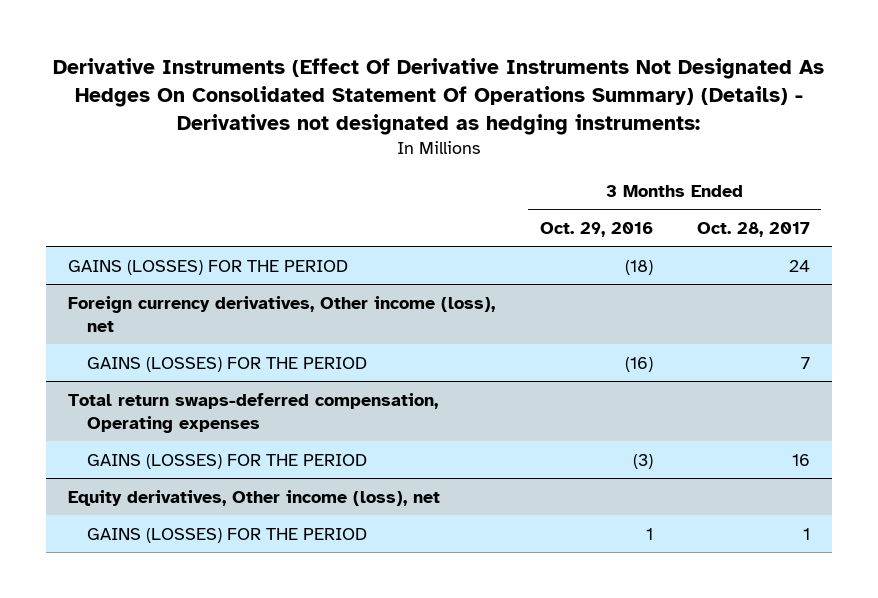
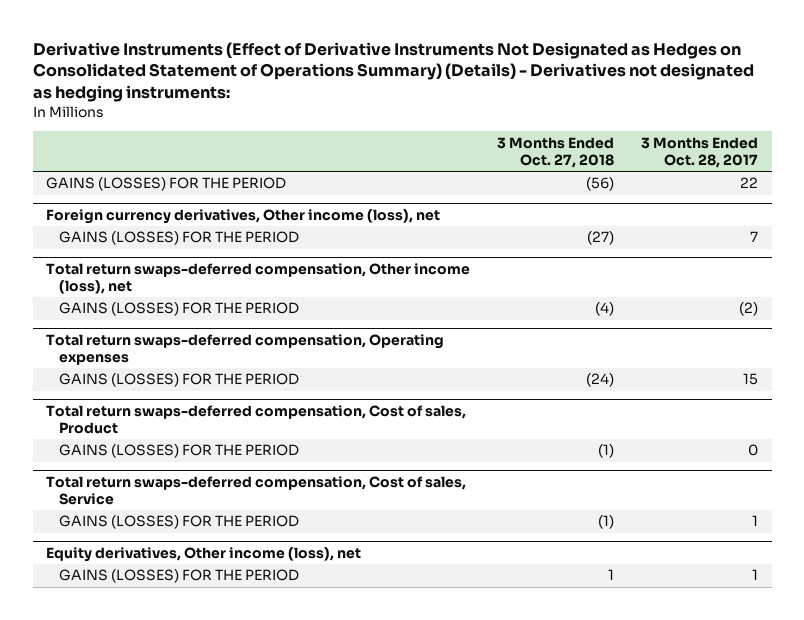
[53,58,825,135] Derivative Instruments (Effect Of Derivative Instruments Not Designated As Hedges On Consolidated Statement Of Operations Summary) (Details) - Derivatives not designated as hedging instruments: -> [32,41,754,103] Derivative Instruments (Effect of Derivative Instruments Not Designated as Hedges on Consolidated Statement of Operations Summary) (Details) - Derivatives not designated as hedging instruments:
[539,221,653,237] Oct. 29, 2016 -> none
none -> [497,136,615,168] 3 Months Ended Oct. 27, 2018
[788,259,810,272] 24 -> [740,177,759,189] 22
none -> [46,262,471,295] Total return swaps-deferred compensation, Other income (loss), net
none -> [59,302,300,317] GAINS (LOSSES) FOR THE PERIOD
[791,453,810,466] 16 -> [743,373,759,386] 15
none -> [46,404,467,435] Total return swaps-deferred compensation, Cost of sales, Product
none -> [59,444,300,459] GAINS (LOSSES) FOR THE PERIOD
none -> [46,475,467,506] Total return swaps-deferred compensation, Cost of sales, Service
none -> [59,515,300,530] GAINS (LOSSES) FOR THE PERIOD

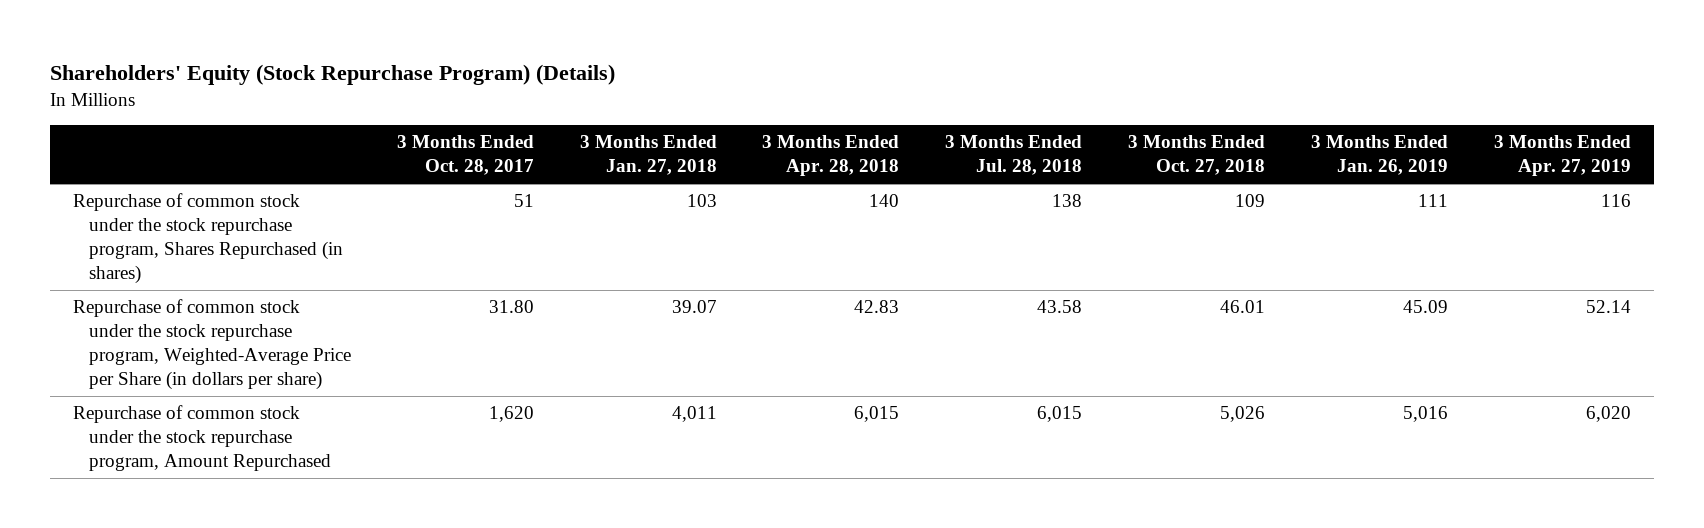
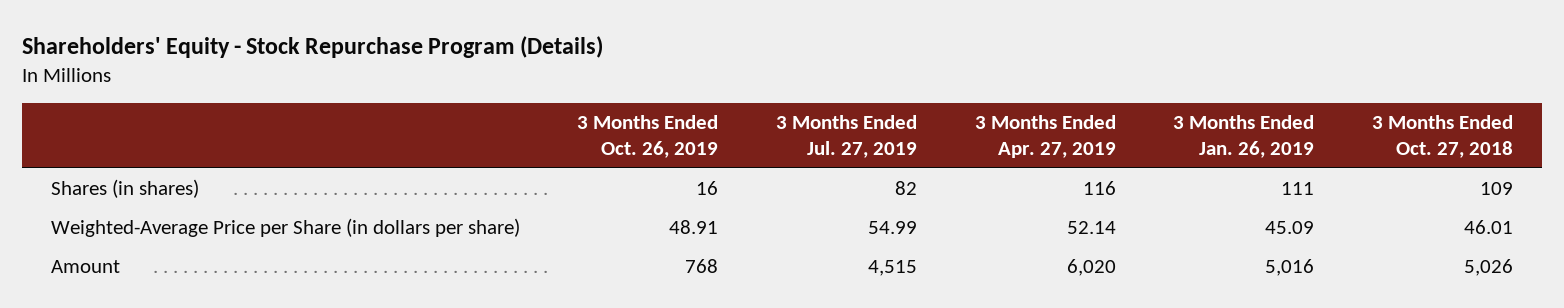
[50,64,616,86] Shareholders' Equity (Stock Repurchase Program) (Details) -> [21,35,603,58] Shareholders' Equity - Stock Repurchase Program (Details)
[396,135,534,176] 3 Months Ended Oct. 28, 2017 -> none
[579,135,717,176] 3 Months Ended Jan. 27, 2018 -> none
[762,135,900,177] 3 Months Ended Apr. 28, 2018 -> none
[945,135,1083,176] 3 Months Ended Jul. 28, 2018 -> none
none -> [577,115,719,158] 3 Months Ended Oct. 26, 2019
none -> [775,115,917,158] 3 Months Ended Jul. 27, 2019
[73,193,343,285] Repurchase of common stock under the stock repurchase program, Shares Repurchased (in shares) -> [50,179,199,199] Shares (in shares)
[73,299,351,391] Repurchase of common stock under the stock repurchase program, Weighted-Average Price per Share (in dollars per share) -> [50,218,520,238] Weighted-Average Price per Share (in dollars per share)
[73,405,331,472] Repurchase of common stock under the stock repurchase program, Amount Repurchased -> [50,260,120,274] Amount

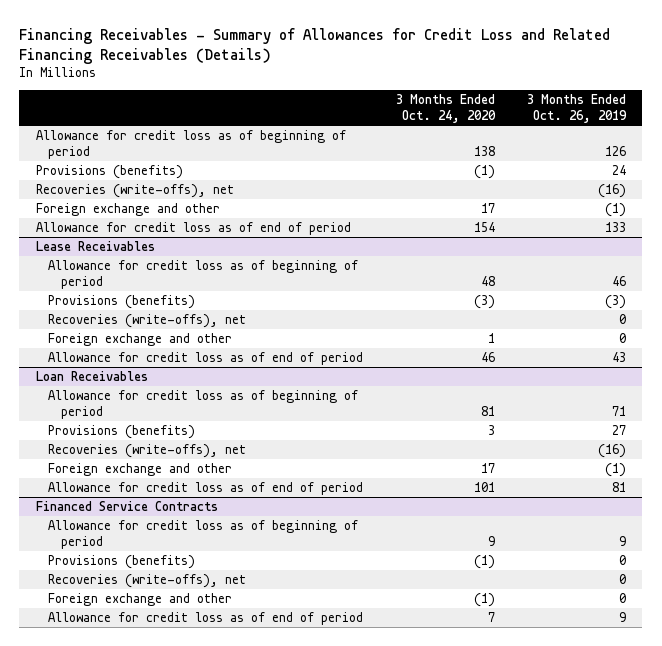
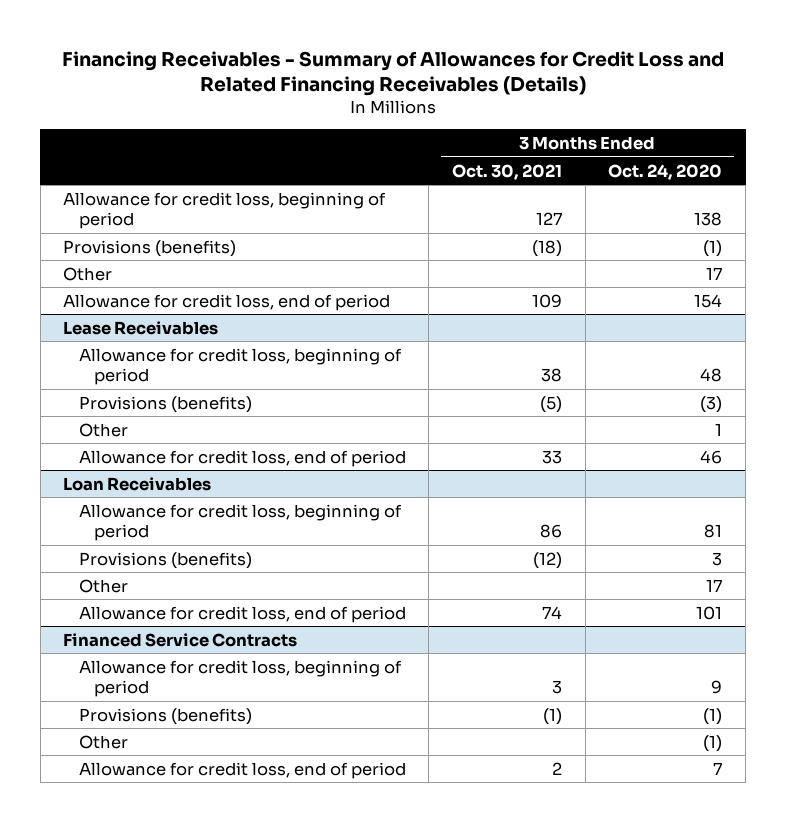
[527,94,628,124] 3 Months Ended Oct. 26, 2019 -> none
none -> [452,163,563,180] Oct. 30, 2021
[35,130,346,159] Allowance for credit loss as of beginning of period -> [63,191,387,230] Allowance for credit loss, beginning of period
[35,184,234,199] Recoveries (write-offs), net -> none
[35,203,220,217] Foreign exchange and other -> none
none -> [63,266,113,281] Other
[35,222,351,236] Allowance for credit loss as of end of period -> [63,293,391,311] Allowance for credit loss, end of period
[48,260,359,289] Allowance for credit loss as of beginning of period -> [78,347,402,386] Allowance for credit loss, beginning of period
[48,314,247,329] Recoveries (write-offs), net -> none
[48,333,233,347] Foreign exchange and other -> none
none -> [78,422,128,437] Other
[48,352,364,366] Allowance for credit loss as of end of period -> [78,449,406,467] Allowance for credit loss, end of period
[48,390,359,419] Allowance for credit loss as of beginning of period -> [78,503,402,542] Allowance for credit loss, beginning of period
[48,444,247,459] Recoveries (write-offs), net -> none
[48,463,233,477] Foreign exchange and other -> none
none -> [78,578,128,593] Other
[48,482,364,496] Allowance for credit loss as of end of period -> [78,605,406,623] Allowance for credit loss, end of period
[48,520,359,549] Allowance for credit loss as of beginning of period -> [78,659,402,698] Allowance for credit loss, beginning of period
[48,574,247,589] Recoveries (write-offs), net -> none
[48,593,233,607] Foreign exchange and other -> none
none -> [78,734,128,749] Other
[48,612,364,626] Allowance for credit loss as of end of period -> [78,761,406,779] Allowance for credit loss, end of period

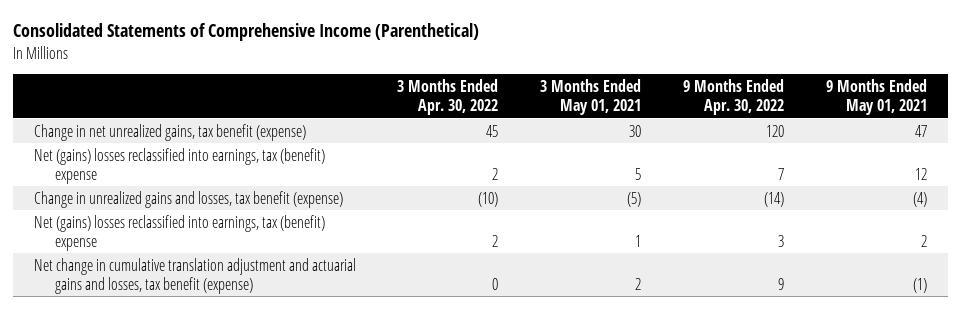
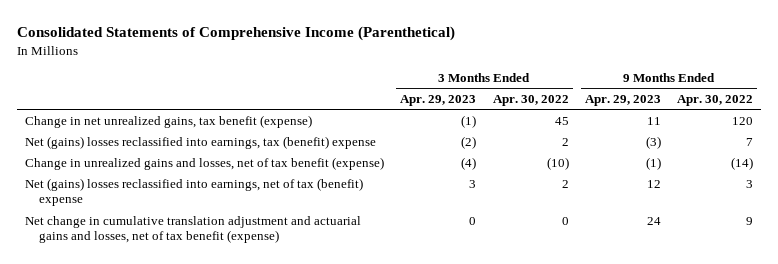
[540,79,642,115] 3 Months Ended May 01, 2021 -> none
[825,79,927,115] 9 Months Ended May 01, 2021 -> none
none -> [400,95,477,107] Apr. 29, 2023
none -> [584,95,661,107] Apr. 29, 2023
[33,190,343,208] Change in unrealized gains and losses, tax benefit (expense) -> [25,156,385,170] Change in unrealized gains and losses, net of tax benefit (expense)
[33,214,325,251] Net (gains) losses reclassified into earnings, tax (benefit) expense -> [25,177,364,207] Net (gains) losses reclassified into earnings, net of tax (benefit) expense
[33,257,356,294] Net change in cumulative translation adjustment and actuarial gains and losses, tax benefit (expense) -> [25,215,362,244] Net change in cumulative translation adjustment and actuarial gains and losses, net of tax benefit (expense)

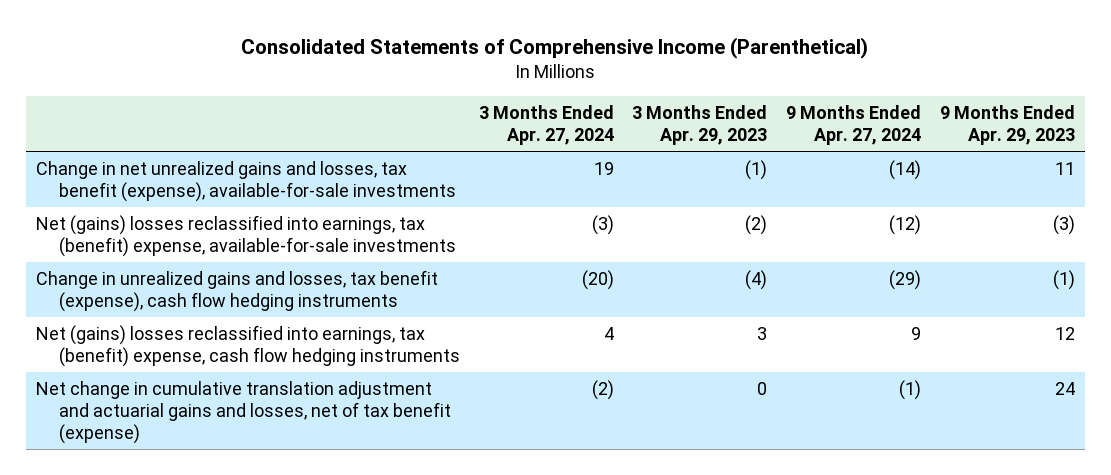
[492,95,569,107] Apr. 30, 2022 -> none
[676,95,753,107] Apr. 30, 2022 -> none
none -> [478,104,614,145] 3 Months Ended Apr. 27, 2024
none -> [786,104,922,145] 9 Months Ended Apr. 27, 2024
[25,114,313,128] Change in net unrealized gains, tax benefit (expense) -> [35,160,456,203] Change in net unrealized gains and losses, tax benefit (expense), available-for-sale investments
[25,135,377,149] Net (gains) losses reclassified into earnings, tax (benefit) expense -> [35,214,456,258] Net (gains) losses reclassified into earnings, tax (benefit) expense, available-for-sale investments
[25,156,385,170] Change in unrealized gains and losses, net of tax benefit (expense) -> [35,269,438,313] Change in unrealized gains and losses, tax benefit (expense), cash flow hedging instruments
[25,177,364,207] Net (gains) losses reclassified into earnings, net of tax (benefit) expense -> [35,324,460,368] Net (gains) losses reclassified into earnings, tax (benefit) expense, cash flow hedging instruments

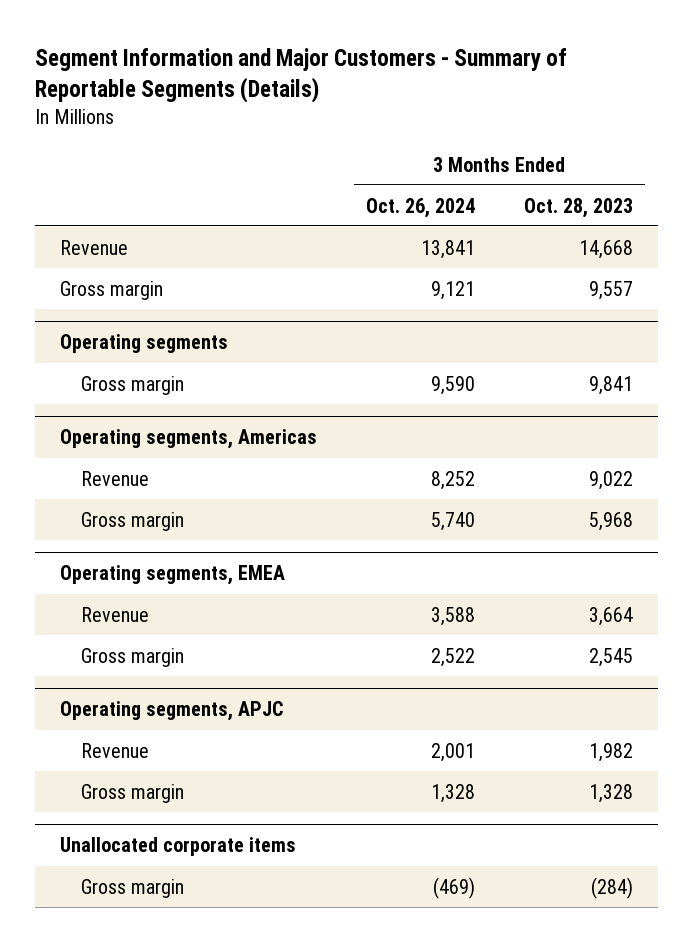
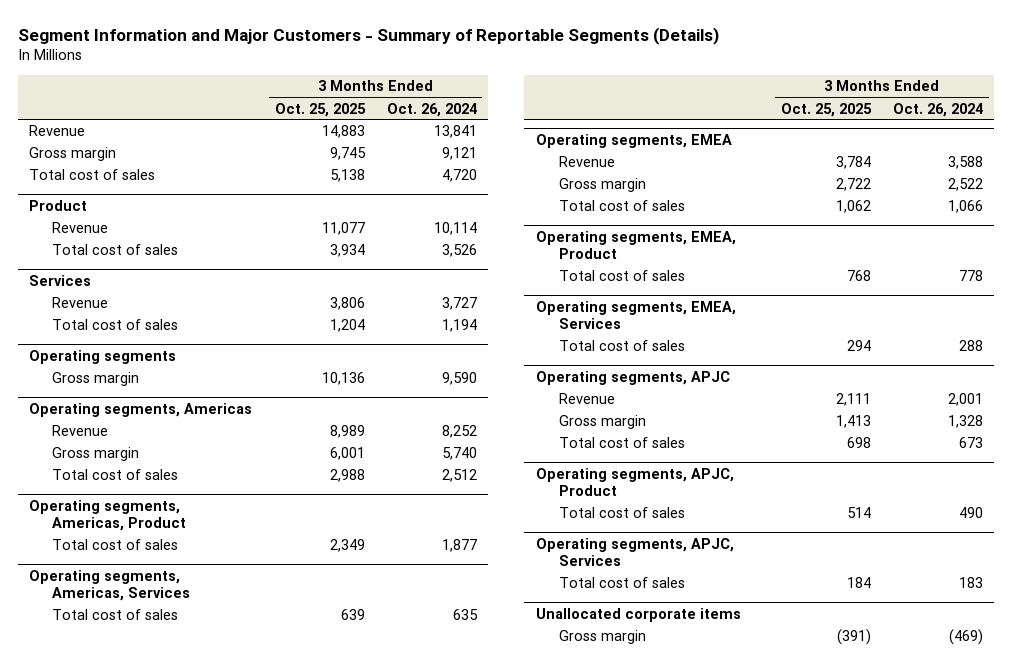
[523,197,633,218] Oct. 28, 2023 -> none
none -> [274,102,366,117] Oct. 25, 2025
none -> [29,169,156,181] Total cost of sales
none -> [29,199,88,211] Product
none -> [52,222,109,234] Revenue
none -> [52,244,179,256] Total cost of sales
none -> [29,274,92,286] Services
none -> [52,297,109,309] Revenue
none -> [52,319,179,331] Total cost of sales
none -> [52,469,179,481] Total cost of sales
none -> [29,499,187,531] Operating segments, Americas, Product
none -> [52,539,179,551] Total cost of sales
none -> [29,569,191,601] Operating segments, Americas, Services
none -> [52,609,179,621] Total cost of sales
none -> [558,200,685,212] Total cost of sales
none -> [535,230,736,259] Operating segments, EMEA, Product
none -> [558,270,685,282] Total cost of sales
none -> [535,300,736,329] Operating segments, EMEA, Services
none -> [558,340,685,352] Total cost of sales
none -> [558,437,685,449] Total cost of sales
none -> [535,467,734,496] Operating segments, APJC, Product
none -> [558,507,685,519] Total cost of sales
none -> [535,537,734,566] Operating segments, APJC, Services
none -> [558,577,685,589] Total cost of sales

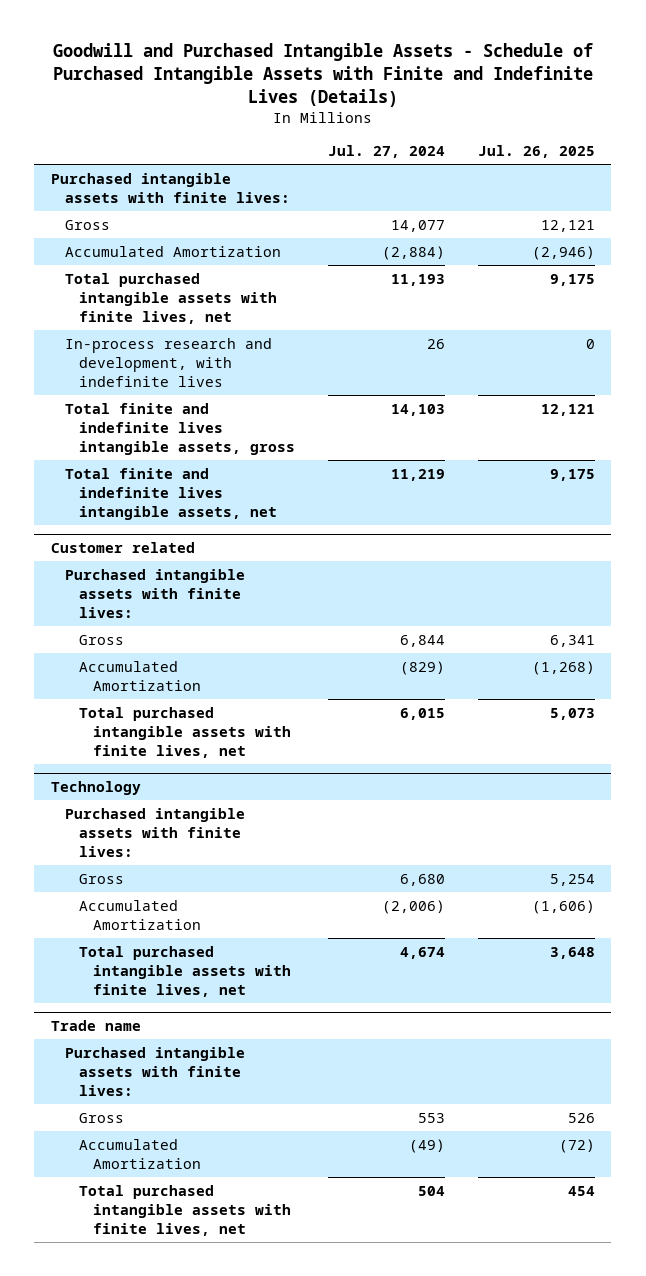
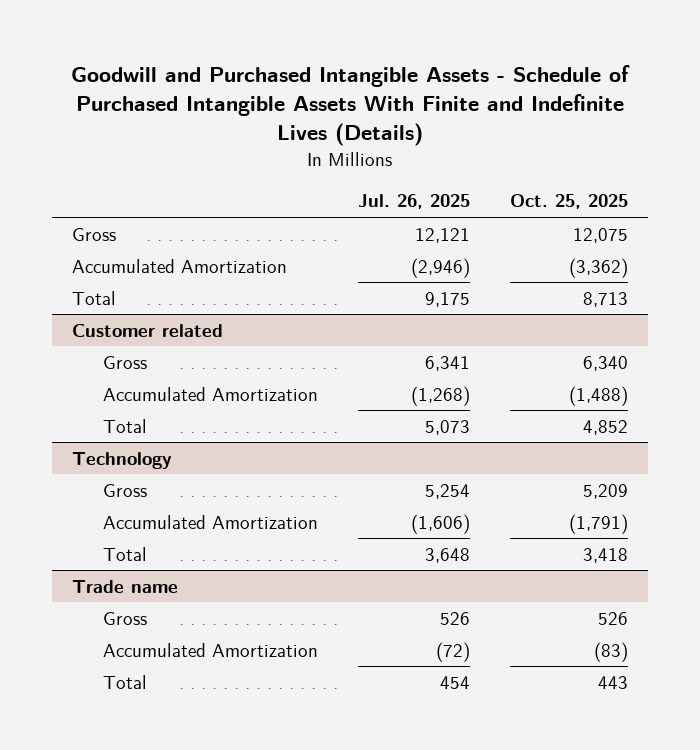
[52,43,593,107] Goodwill and Purchased Intangible Assets - Schedule of Purchased Intangible Assets with Finite and Indefinite Lives (Details) -> [71,64,631,147] Goodwill and Purchased Intangible Assets - Schedule of Purchased Intangible Assets With Finite and Indefinite Lives (Details)
[328,145,446,159] Jul. 27, 2024 -> none
none -> [509,194,628,210] Oct. 25, 2025
[50,172,290,203] Purchased intangible assets with finite lives: -> none
[64,337,272,387] In-process research and development, with indefinite lives -> none
[64,402,296,455] Total finite and indefinite lives intangible assets, gross -> none
[64,467,278,520] Total finite and indefinite lives intangible assets, net -> none
[64,272,278,324] Total purchased intangible assets with finite lives, net -> [72,290,117,305] Total
[64,568,245,618] Purchased intangible assets with finite lives: -> none
[79,706,292,758] Total purchased intangible assets with finite lives, net -> [102,418,147,433] Total
[64,807,245,857] Purchased intangible assets with finite lives: -> none
[79,945,292,997] Total purchased intangible assets with finite lives, net -> [102,546,147,561] Total
[64,1046,245,1096] Purchased intangible assets with finite lives: -> none
[79,1184,292,1236] Total purchased intangible assets with finite lives, net -> [102,674,147,689] Total

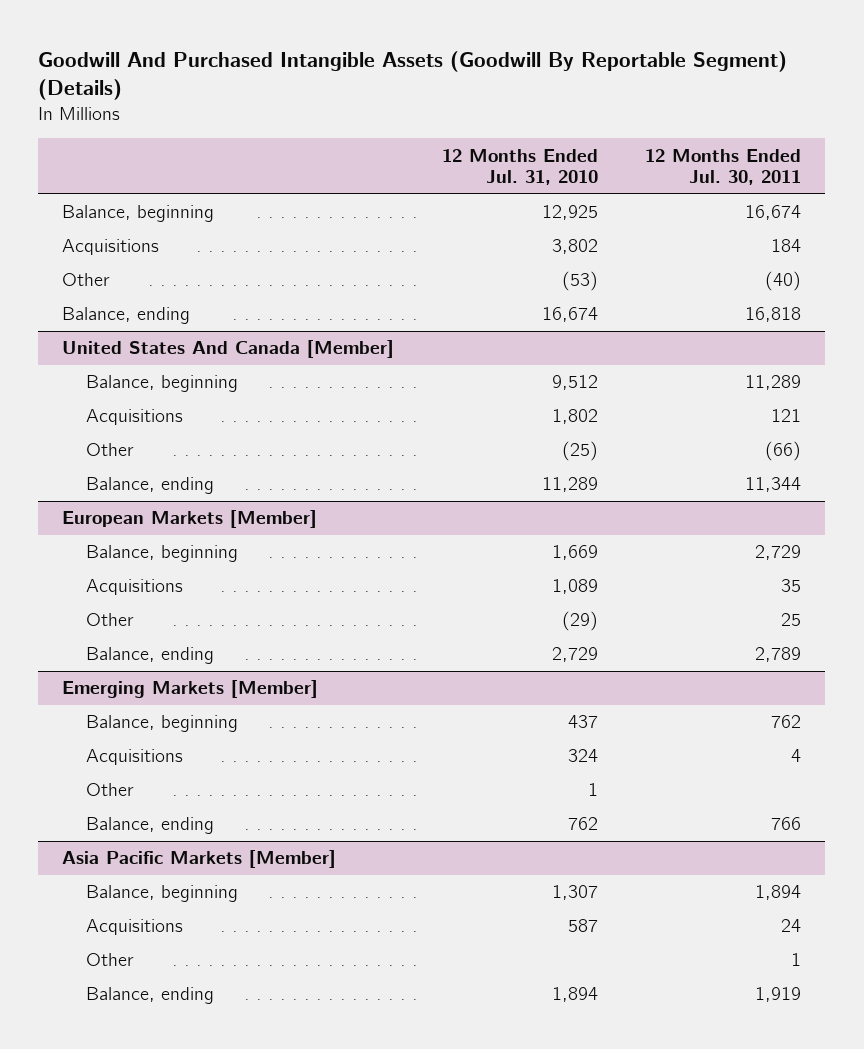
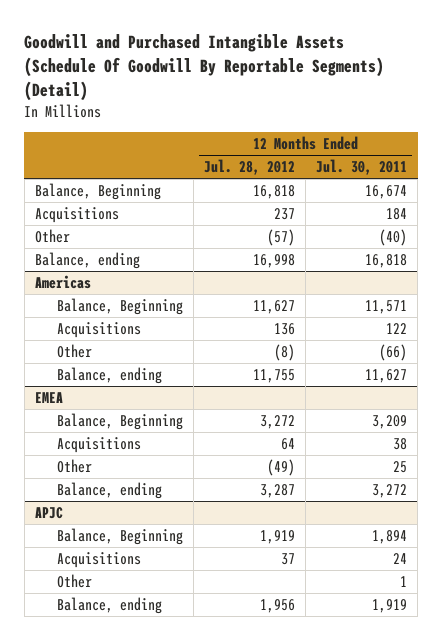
[38,50,788,101] Goodwill And Purchased Intangible Assets (Goodwill By Reportable Segment) (Details) -> [24,34,385,101] Goodwill and Purchased Intangible Assets (Schedule Of Goodwill By Reportable Segments) (Detail)
[441,148,598,186] 12 Months Ended Jul. 31, 2010 -> none
none -> [204,159,296,176] Jul. 28, 2012
[62,205,215,223] Balance, beginning -> [34,182,161,200] Balance, Beginning
[62,340,395,359] United States And Canada [Member] -> none
none -> [34,274,91,289] Americas
[85,375,238,393] Balance, beginning -> [57,297,184,315] Balance, Beginning
[745,375,802,391] 11,289 -> [365,299,408,314] 11,571
[771,409,802,423] 121 -> [386,322,408,334] 122
[62,510,318,529] European Markets [Member] -> none
[745,477,802,493] 11,344 -> [365,368,408,383] 11,627
none -> [34,391,63,403] EMEA
[85,545,238,563] Balance, beginning -> [57,412,184,430] Balance, Beginning
[755,545,802,561] 2,729 -> [372,414,408,429] 3,209
[781,579,802,593] 35 -> [393,437,408,450] 38
[62,680,319,699] Emerging Markets [Member] -> none
[85,749,183,766] Acquisitions -> none
[85,783,134,797] Other -> none
[85,817,214,835] Balance, ending -> none
[62,850,337,869] Asia Pacific Markets [Member] -> none
[85,885,238,903] Balance, beginning -> none
[755,647,802,663] 2,789 -> [372,483,408,498] 3,272
none -> [34,506,63,519] APJC
[85,715,238,733] Balance, beginning -> [57,527,184,545] Balance, Beginning
[771,715,802,729] 762 -> [372,529,408,544] 1,894

